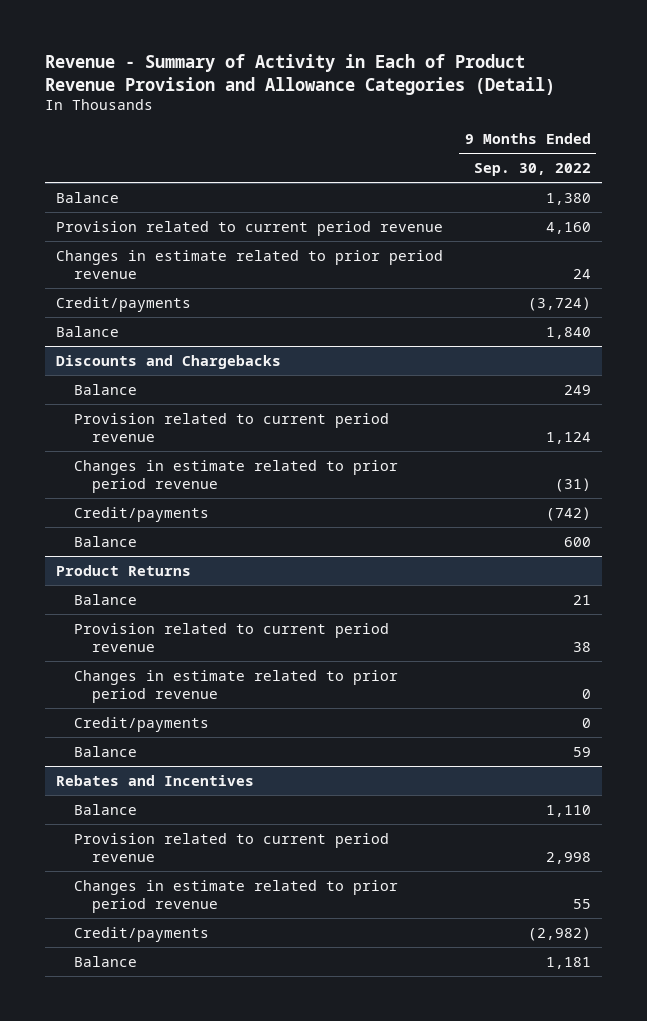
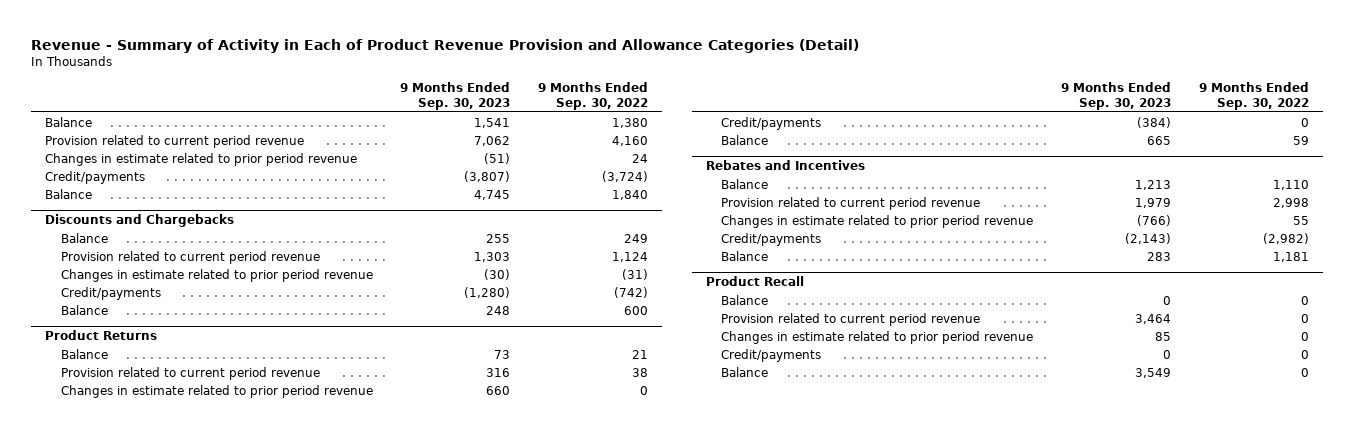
none -> [400,81,511,110] 9 Months Ended Sep. 30, 2023
none -> [705,276,804,287] Product Recall
none -> [721,294,769,305] Balance
none -> [721,312,981,326] Provision related to current period revenue
none -> [721,330,1034,344] Changes in estimate related to prior period revenue
none -> [721,348,822,362] Credit/payments
none -> [721,366,769,377] Balance

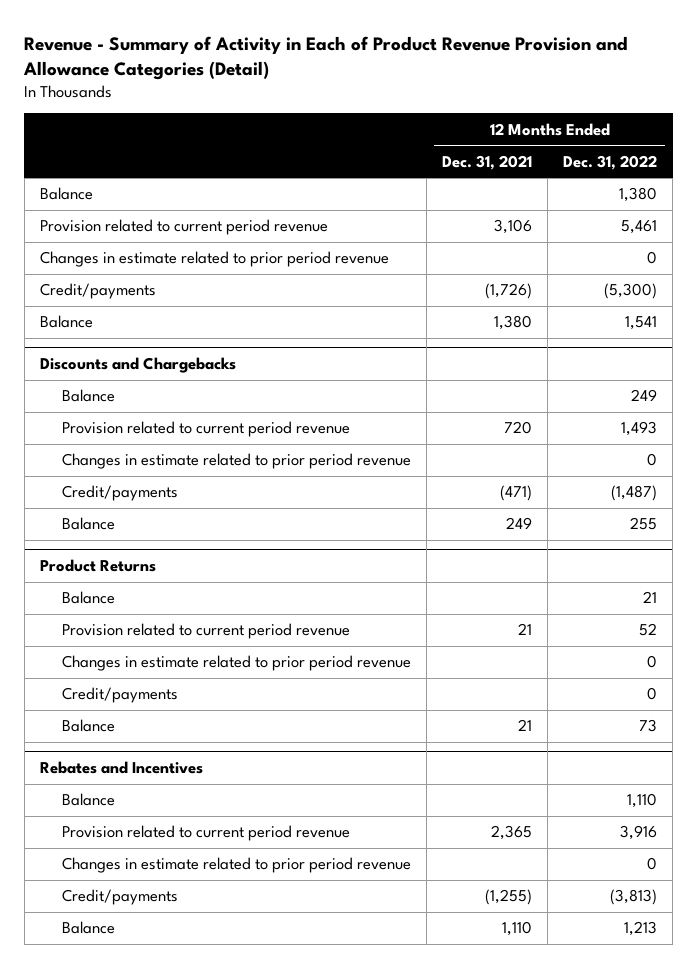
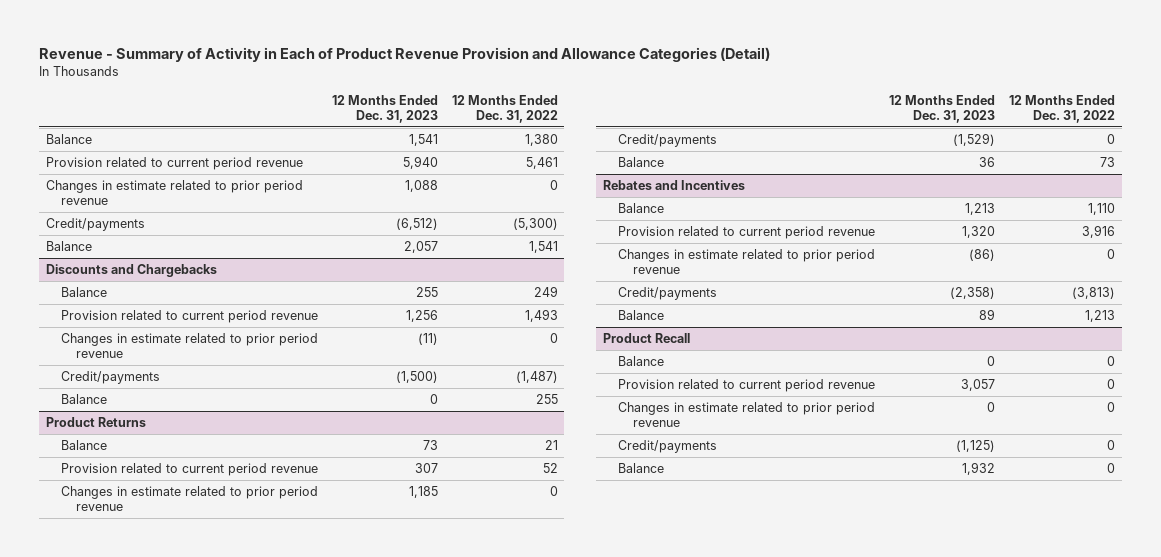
[442,154,533,170] Dec. 31, 2021 -> none
none -> [331,94,438,124] 12 Months Ended Dec. 31, 2023
none -> [603,332,691,343] Product Recall
none -> [618,355,665,366] Balance
none -> [618,378,876,392] Provision related to current period revenue
none -> [618,401,876,428] Changes in estimate related to prior period revenue
none -> [618,439,718,453] Credit/payments
none -> [618,462,665,473] Balance

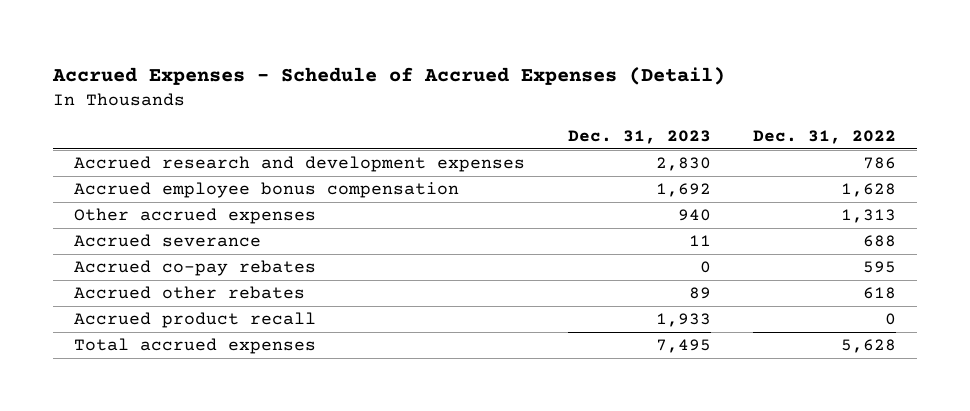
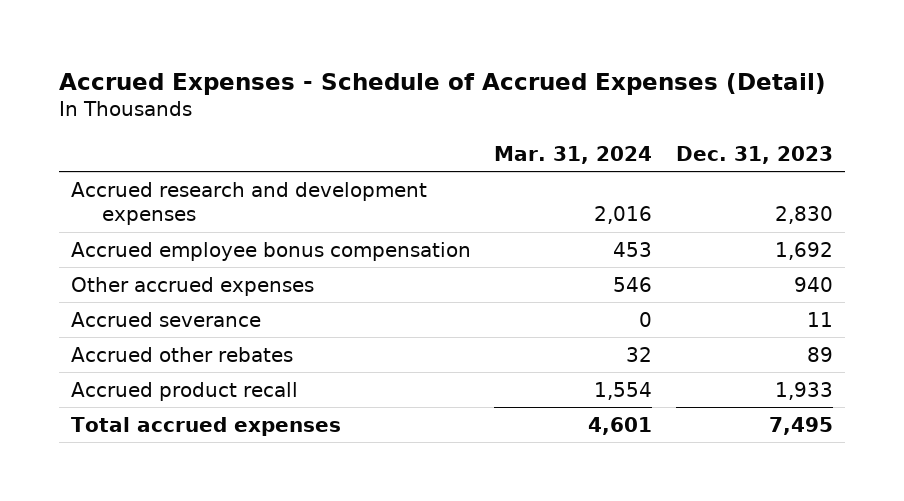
[753,129,897,144] Dec. 31, 2022 -> none
none -> [494,146,653,165] Mar. 31, 2024
[74,260,317,277] Accrued co-pay rebates -> none

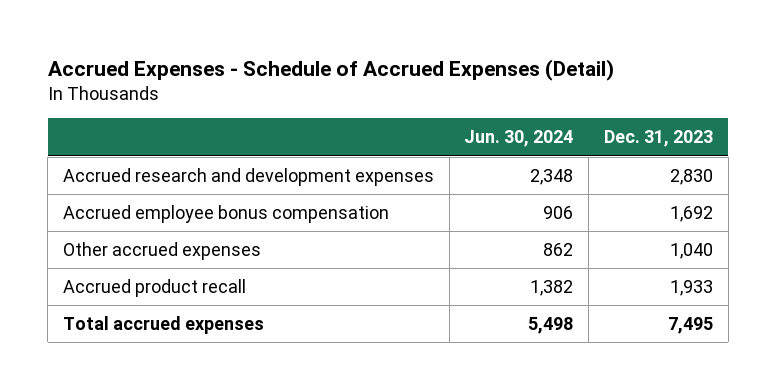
[494,146,653,165] Mar. 31, 2024 -> none
none -> [464,130,574,148] Jun. 30, 2024
[70,311,261,327] Accrued severance -> none
[70,346,293,362] Accrued other rebates -> none
[793,276,833,292] 940 -> [669,242,713,259] 1,040

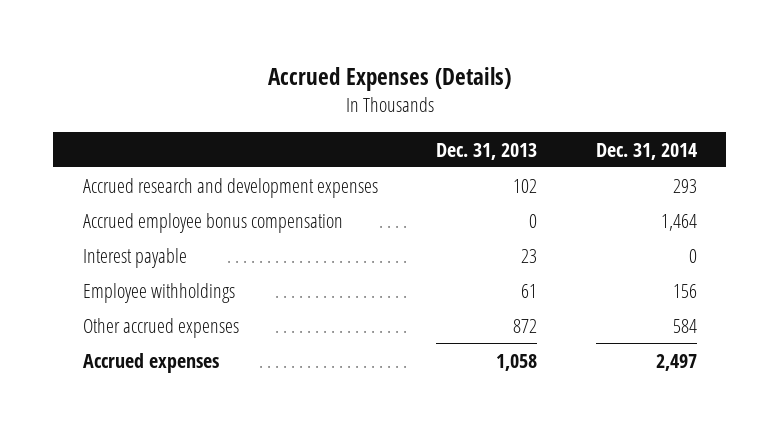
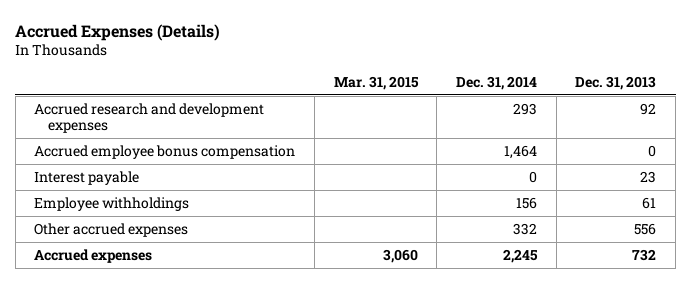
none -> [333,76,419,91] Mar. 31, 2015
[513,178,538,193] 102 -> [640,102,657,115] 92
[513,318,538,333] 872 -> [634,222,657,235] 556
[672,318,697,333] 584 -> [513,222,538,235] 332
[496,353,538,371] 1,058 -> [632,248,657,261] 732
[655,353,697,371] 2,497 -> [503,248,539,263] 2,245

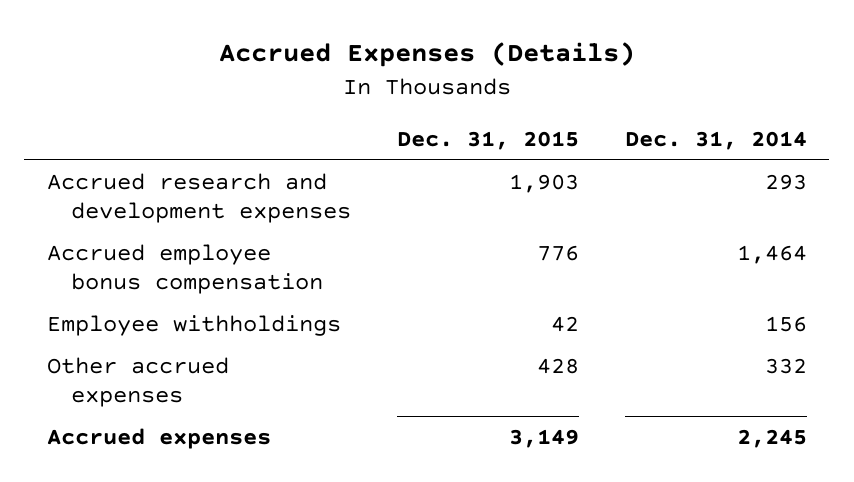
[333,76,419,91] Mar. 31, 2015 -> none
[575,76,657,91] Dec. 31, 2013 -> none
none -> [396,130,579,150] Dec. 31, 2015
[34,170,140,185] Interest payable -> none

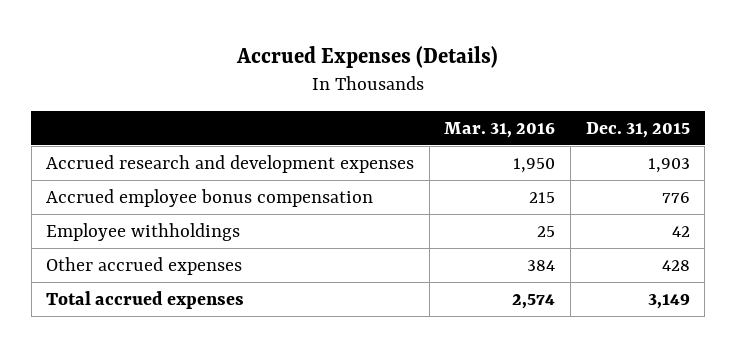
[624,130,807,150] Dec. 31, 2014 -> none
none -> [444,121,556,138] Mar. 31, 2016
[47,428,272,450] Accrued expenses -> [46,290,245,309] Total accrued expenses

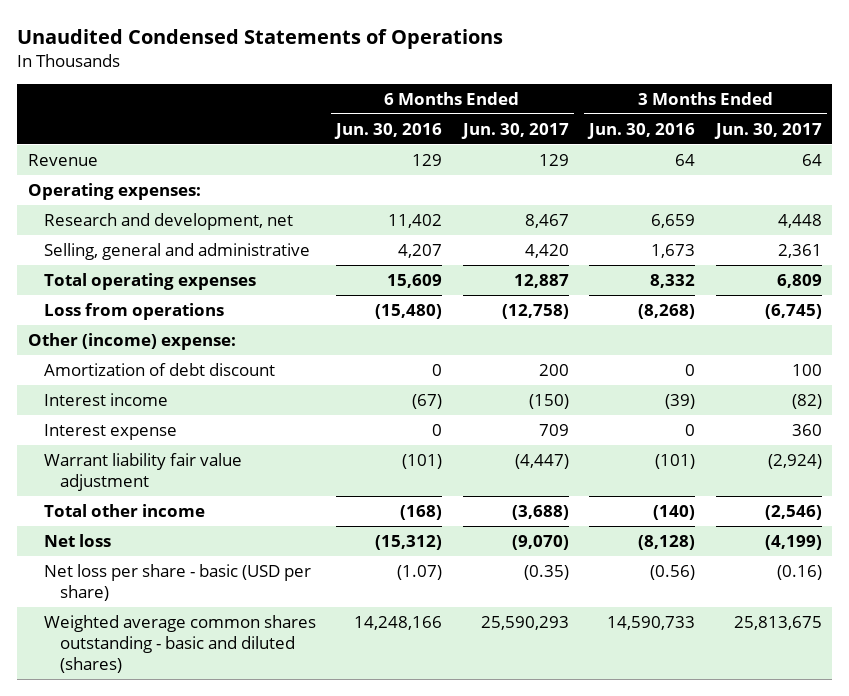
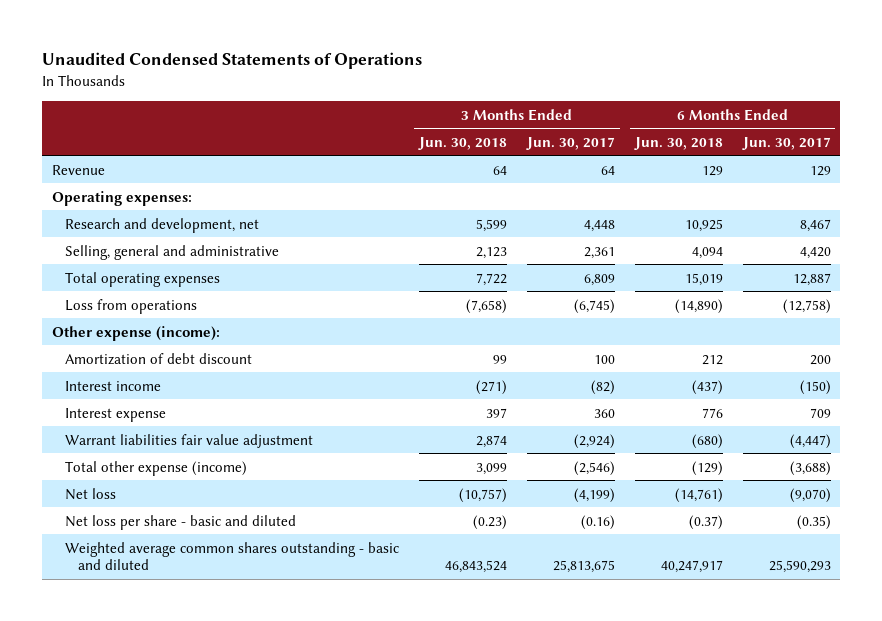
[334,122,443,139] Jun. 30, 2016 -> none
[587,122,696,139] Jun. 30, 2016 -> none
none -> [417,136,507,150] Jun. 30, 2018
none -> [633,136,723,150] Jun. 30, 2018
[27,333,236,351] Other (income) expense: -> [51,325,220,341] Other expense (income):
[43,453,242,491] Warrant liability fair value adjustment -> [64,433,313,448] Warrant liabilities fair value adjustment
[43,504,205,518] Total other income -> [64,460,247,476] Total other expense (income)
[43,564,311,601] Net loss per share - basic (USD per share) -> [64,514,296,530] Net loss per share - basic and diluted
[43,615,316,673] Weighted average common shares outstanding - basic and diluted (shares) -> [64,541,399,571] Weighted average common shares outstanding - basic and diluted

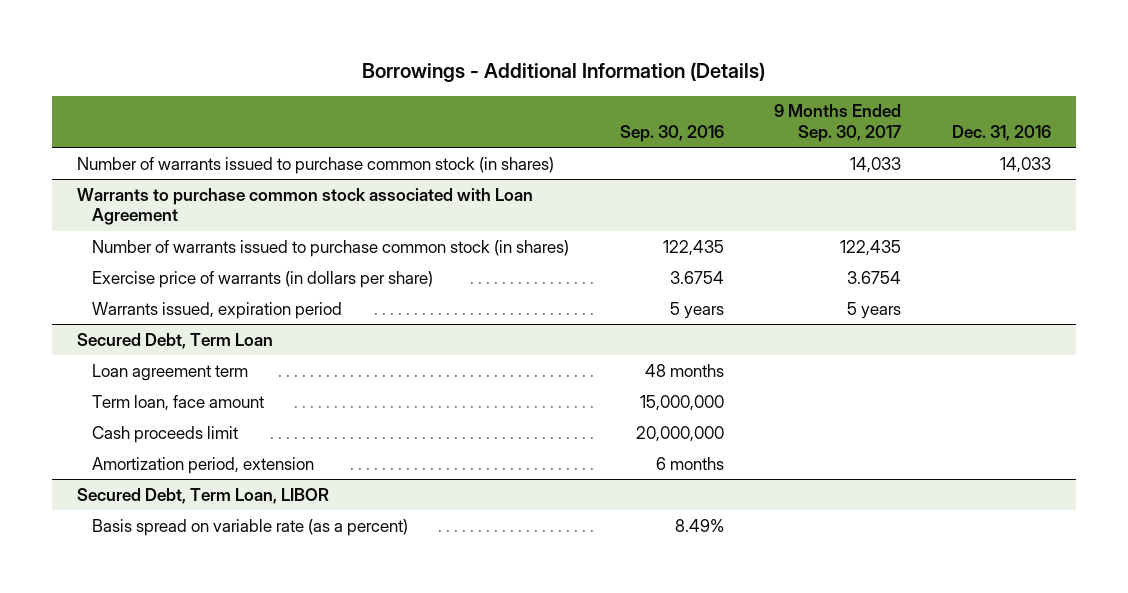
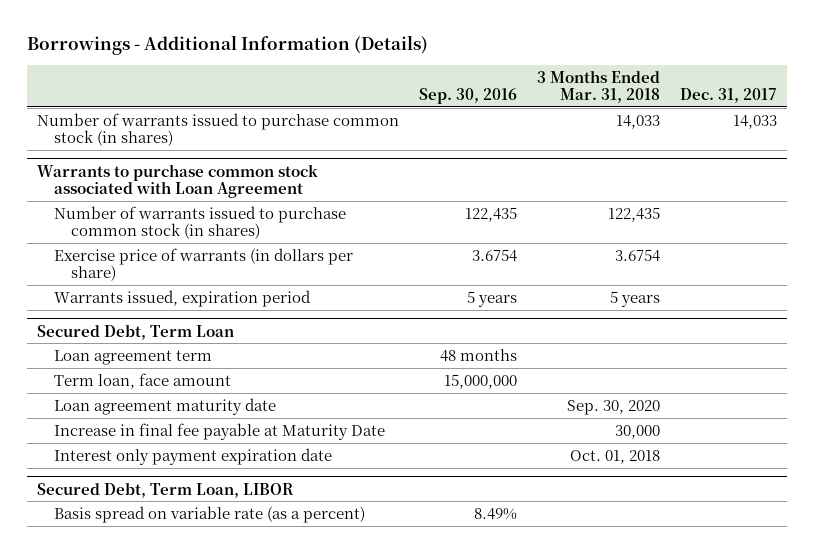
[774,104,902,142] 9 Months Ended Sep. 30, 2017 -> none
[951,124,1051,141] Dec. 31, 2016 -> none
none -> [536,69,660,103] 3 Months Ended Mar. 31, 2018
none -> [679,87,777,103] Dec. 31, 2017
[92,425,239,443] Cash proceeds limit -> none
[92,456,315,474] Amortization period, extension -> none
none -> [53,397,276,415] Loan agreement maturity date
none -> [53,422,385,440] Increase in final fee payable at Maturity Date
none -> [53,447,332,465] Interest only payment expiration date

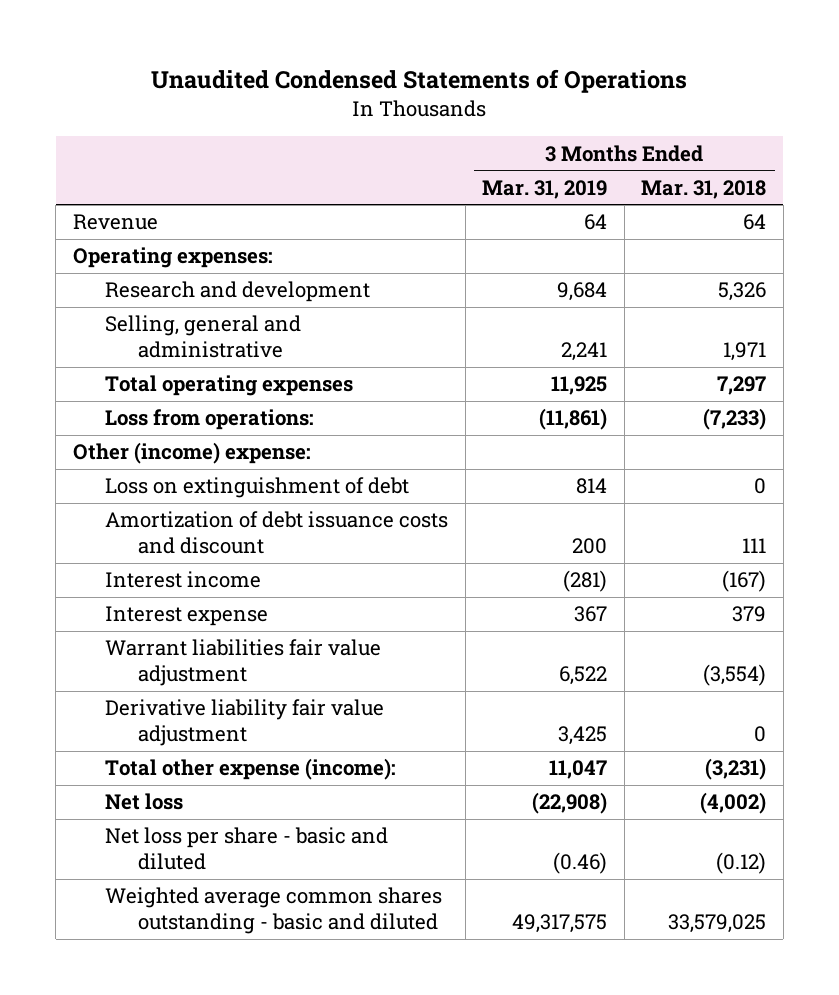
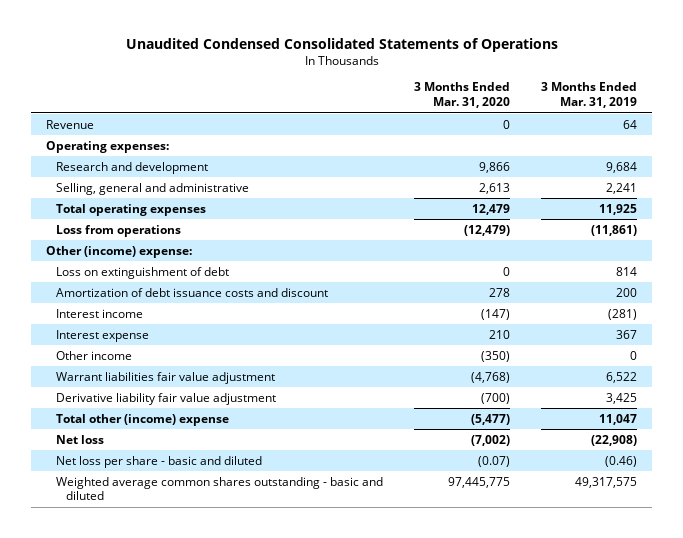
[151,68,688,93] Unaudited Condensed Statements of Operations -> [125,38,558,53] Unaudited Condensed Consolidated Statements of Operations
[641,179,767,199] Mar. 31, 2018 -> none
none -> [413,82,510,109] 3 Months Ended Mar. 31, 2020
[105,409,315,431] Loss from operations: -> [56,224,182,237] Loss from operations
none -> [56,350,133,360] Other income
[105,758,397,781] Total other expense (income): -> [56,413,230,426] Total other (income) expense

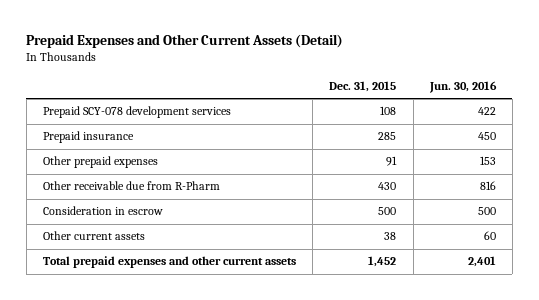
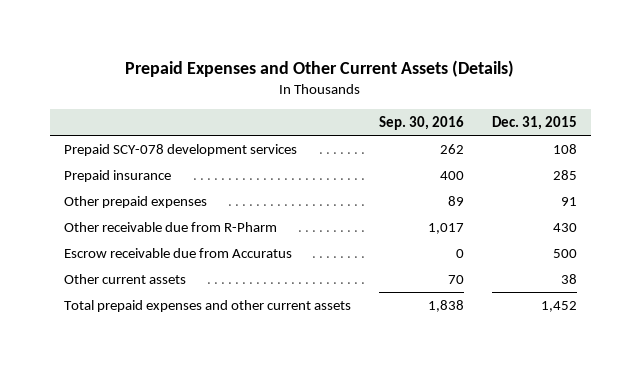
[26,34,344,49] Prepaid Expenses and Other Current Assets (Detail) -> [125,59,515,77] Prepaid Expenses and Other Current Assets (Details)
[428,80,497,93] Jun. 30, 2016 -> none
none -> [378,116,464,131] Sep. 30, 2016
[43,206,164,216] Consideration in escrow -> [63,247,292,258] Escrow receivable due from Accuratus

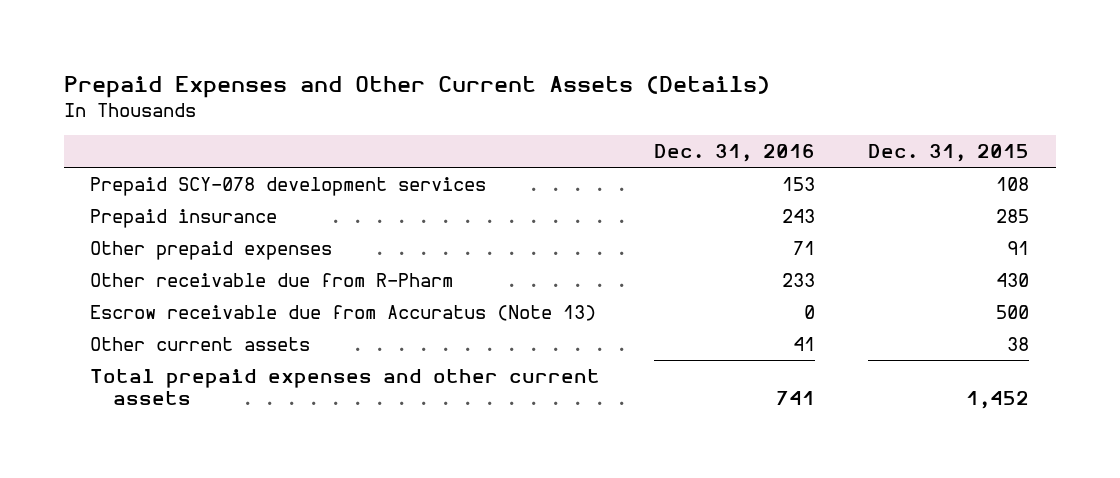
[378,116,464,131] Sep. 30, 2016 -> none
none -> [653,144,815,163] Dec. 31, 2016
[63,247,292,258] Escrow receivable due from Accuratus -> [90,304,597,321] Escrow receivable due from Accuratus (Note 13)

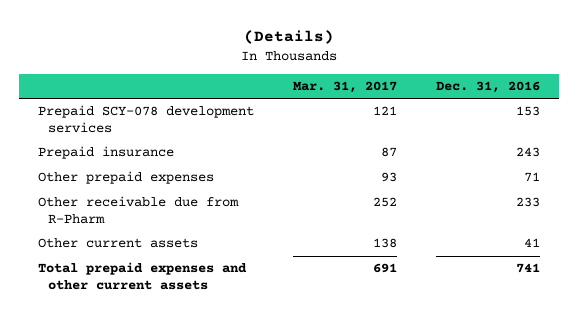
[63,76,770,99] Prepaid Expenses and Other Current Assets (Details) -> [243,29,334,44] (Details)
[868,144,1030,163] Dec. 31, 2015 -> none
none -> [292,81,397,94] Mar. 31, 2017
[90,304,597,321] Escrow receivable due from Accuratus (Note 13) -> none

